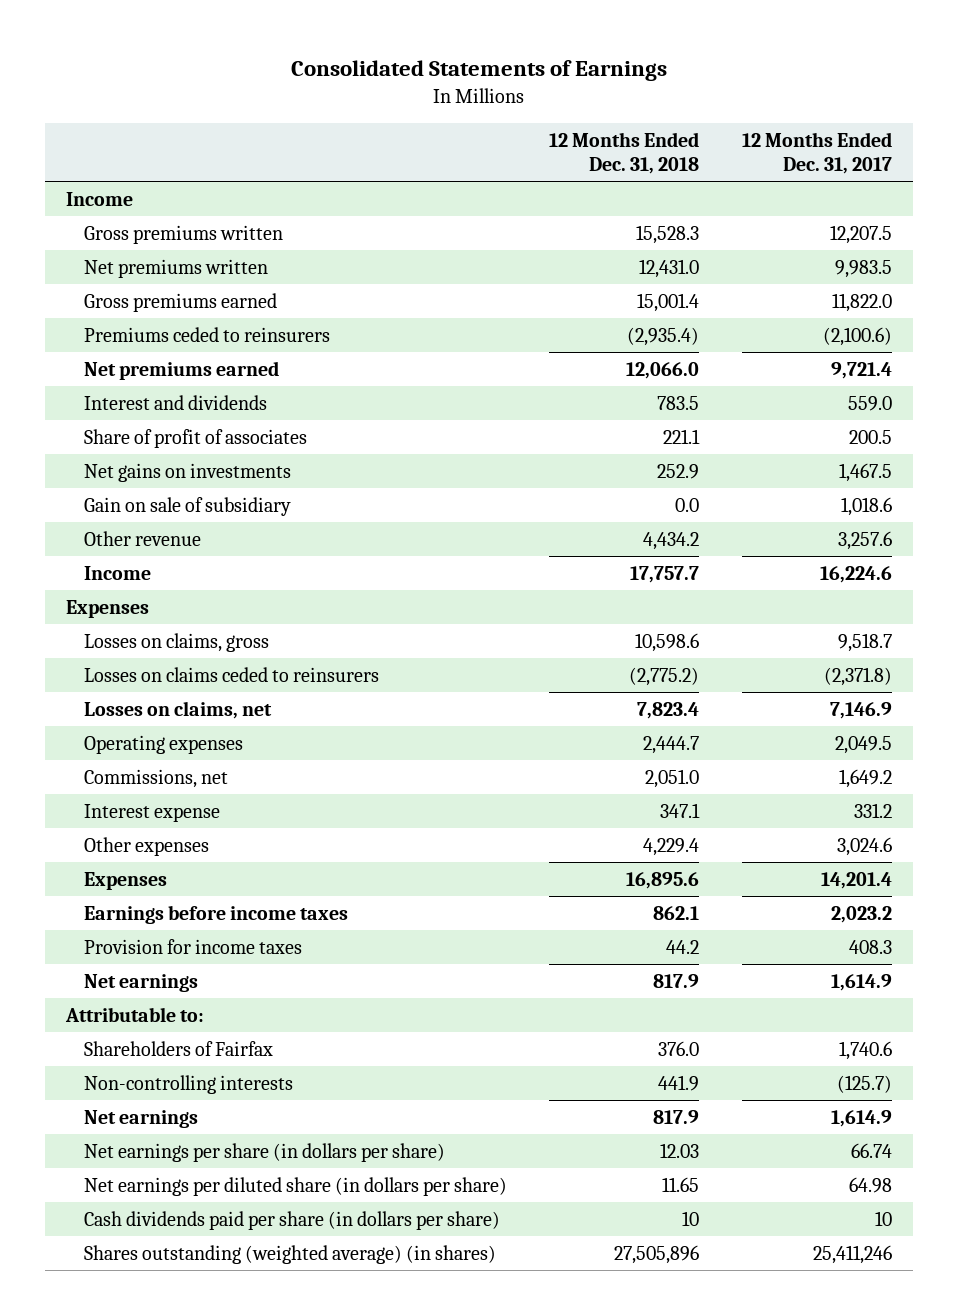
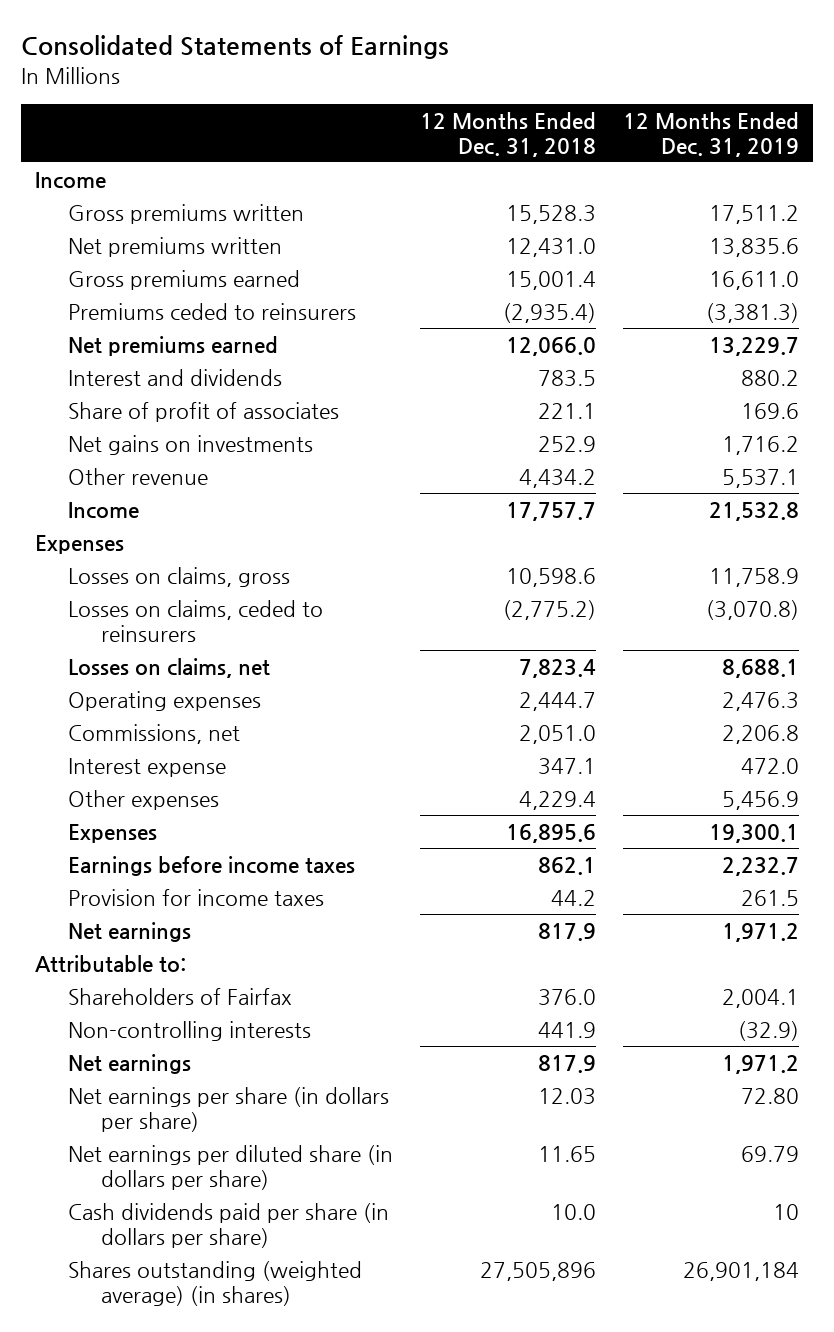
[741,131,892,175] 12 Months Ended Dec. 31, 2017 -> none
none -> [623,112,800,157] 12 Months Ended Dec. 31, 2019
[84,496,292,516] Gain on sale of subsidiary -> none
[84,666,380,682] Losses on claims ceded to reinsurers -> [68,599,324,642] Losses on claims, ceded to reinsurers
[682,1210,700,1226] 10 -> [551,1203,597,1220] 10.0

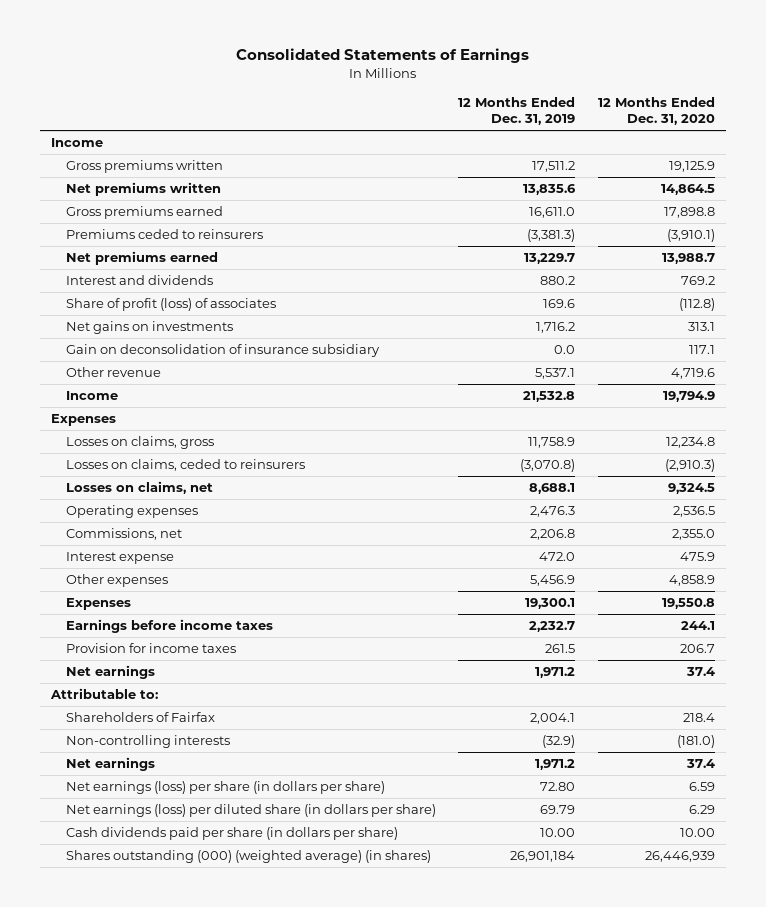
[420,112,597,157] 12 Months Ended Dec. 31, 2018 -> none
none -> [597,96,715,126] 12 Months Ended Dec. 31, 2020
[68,401,340,422] Share of profit of associates -> [66,297,277,311] Share of profit (loss) of associates
none -> [66,343,381,357] Gain on deconsolidation of insurance subsidiary
[68,1086,390,1132] Net earnings per share (in dollars per share) -> [66,780,386,794] Net earnings (loss) per share (in dollars per share)
[68,1144,394,1190] Net earnings per diluted share (in dollars per share) -> [66,803,437,817] Net earnings (loss) per diluted share (in dollars per share)
[773,1203,800,1220] 10 -> [540,827,576,837] 10.00
[68,1260,363,1306] Shares outstanding (weighted average) (in shares) -> [66,849,432,863] Shares outstanding (000) (weighted average) (in shares)

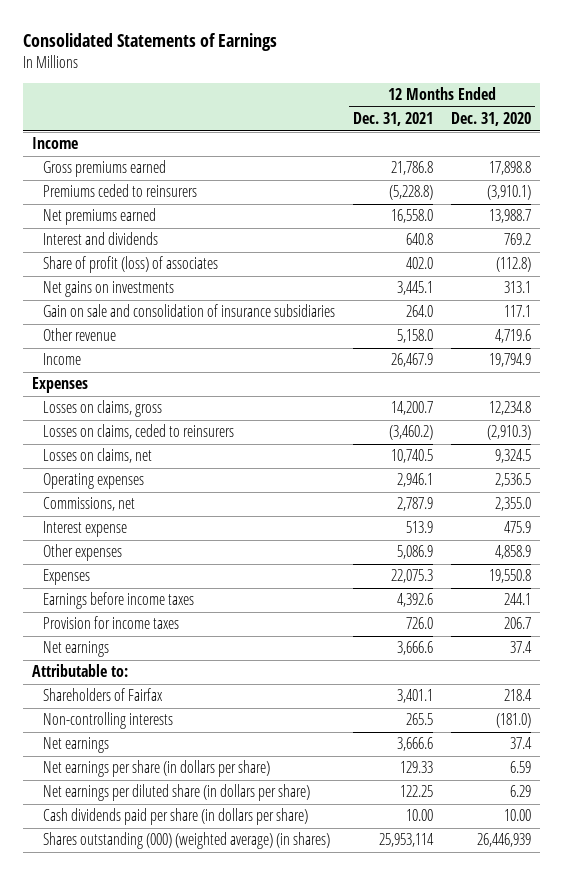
[458,96,576,126] 12 Months Ended Dec. 31, 2019 -> none
none -> [353,112,434,127] Dec. 31, 2021
[66,159,224,173] Gross premiums written -> none
[66,181,222,196] Net premiums written -> none
[66,343,381,357] Gain on deconsolidation of insurance subsidiary -> [43,304,336,318] Gain on sale and consolidation of insurance subsidiaries
[66,780,386,794] Net earnings (loss) per share (in dollars per share) -> [43,760,271,778] Net earnings per share (in dollars per share)
[66,803,437,817] Net earnings (loss) per diluted share (in dollars per share) -> [43,784,311,802] Net earnings per diluted share (in dollars per share)

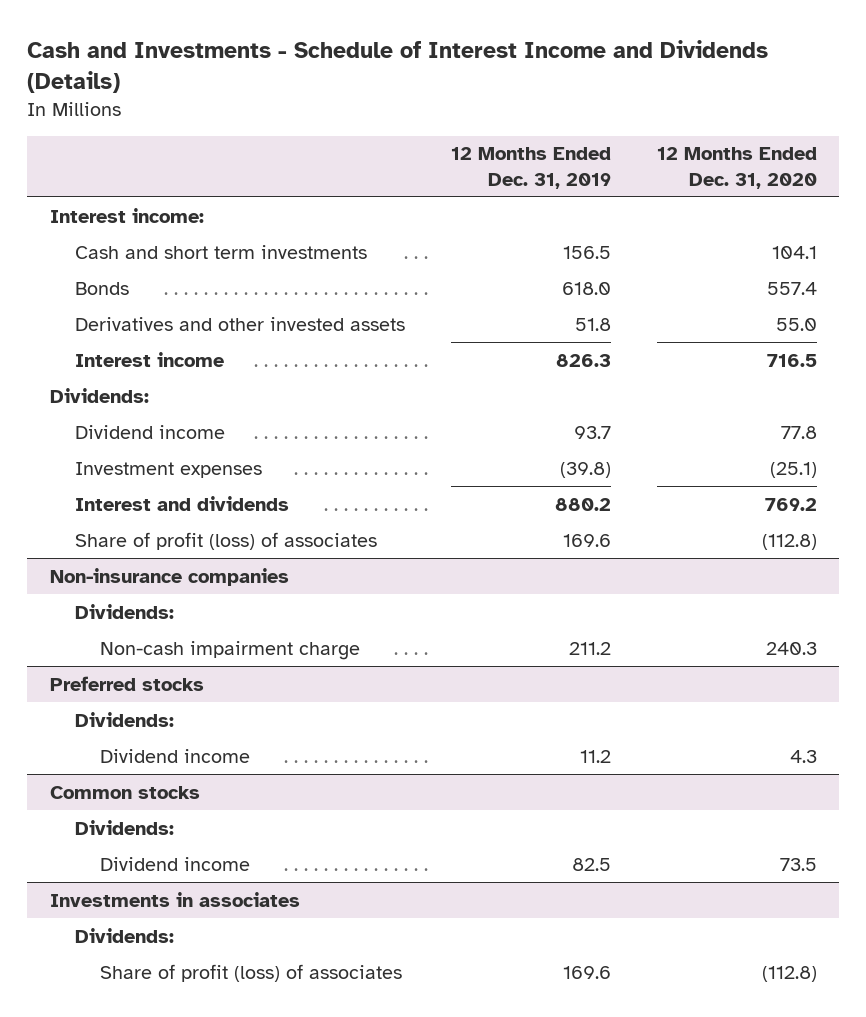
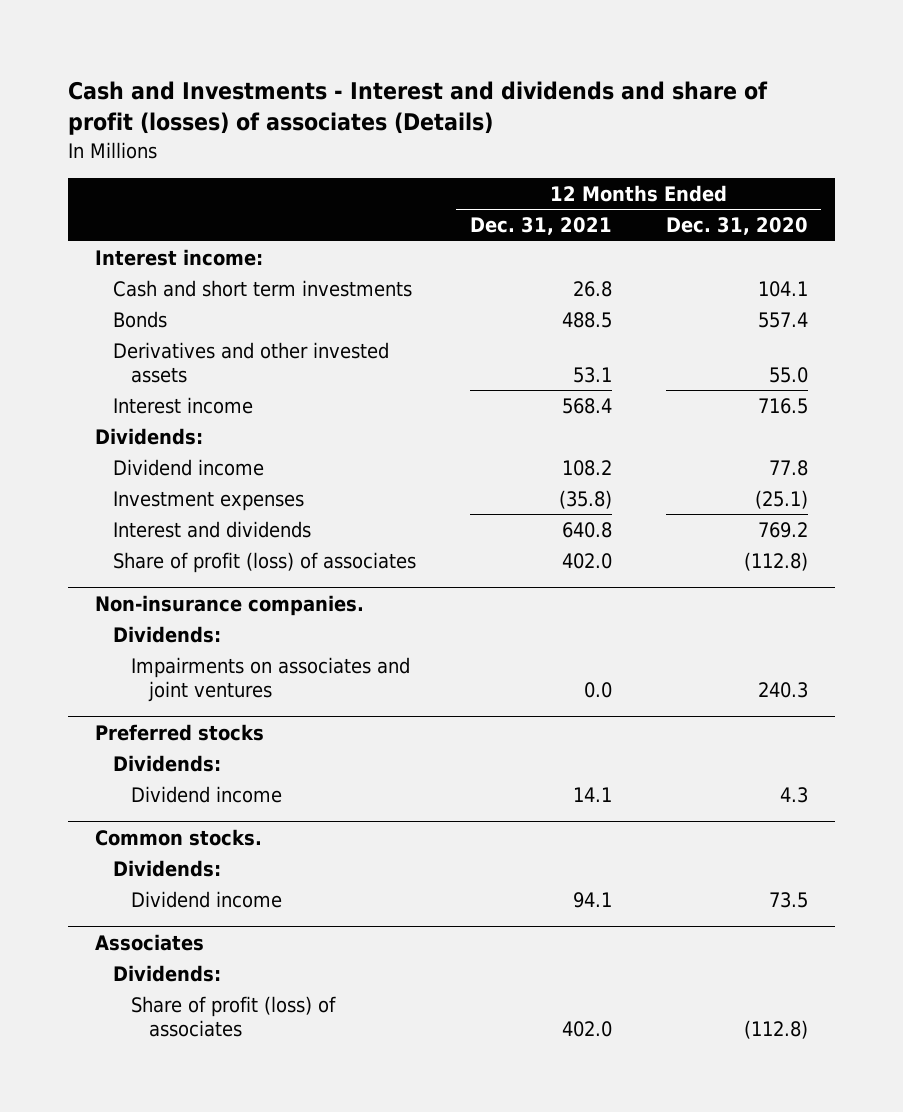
[26,39,768,93] Cash and Investments - Schedule of Interest Income and Dividends (Details) -> [67,81,768,136] Cash and Investments - Interest and dividends and share of profit (losses) of associates (Details)
[450,147,611,189] 12 Months Ended Dec. 31, 2019 -> none
none -> [469,217,612,236] Dec. 31, 2021
[49,567,289,586] Non-insurance companies -> [94,594,364,616] Non-insurance companies.
[100,640,361,660] Non-cash impairment charge -> [130,657,410,702] Impairments on associates and joint ventures
[49,785,200,799] Common stocks -> [94,828,262,846] Common stocks.
[49,891,300,907] Investments in associates -> none
none -> [94,933,204,951] Associates

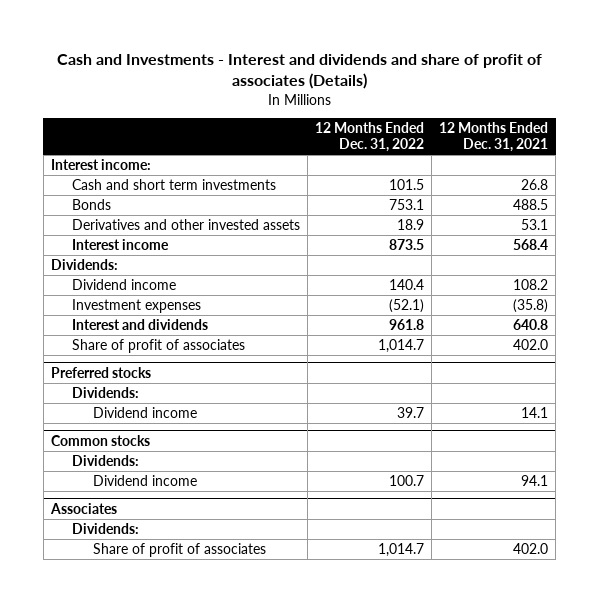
[67,81,768,136] Cash and Investments - Interest and dividends and share of profit (losses) of associates (Details) -> [56,53,542,89] Cash and Investments - Interest and dividends and share of profit of associates (Details)
[665,217,808,236] Dec. 31, 2020 -> none
none -> [315,122,425,153] 12 Months Ended Dec. 31, 2022
[94,594,364,616] Non-insurance companies. -> none
[112,626,221,644] Dividends: -> none
[130,657,410,702] Impairments on associates and joint ventures -> none
[112,552,416,574] Share of profit (loss) of associates -> [71,338,245,353] Share of profit of associates
[94,828,262,846] Common stocks. -> [50,434,150,446] Common stocks
[130,996,336,1037] Share of profit (loss) of associates -> [92,542,266,557] Share of profit of associates

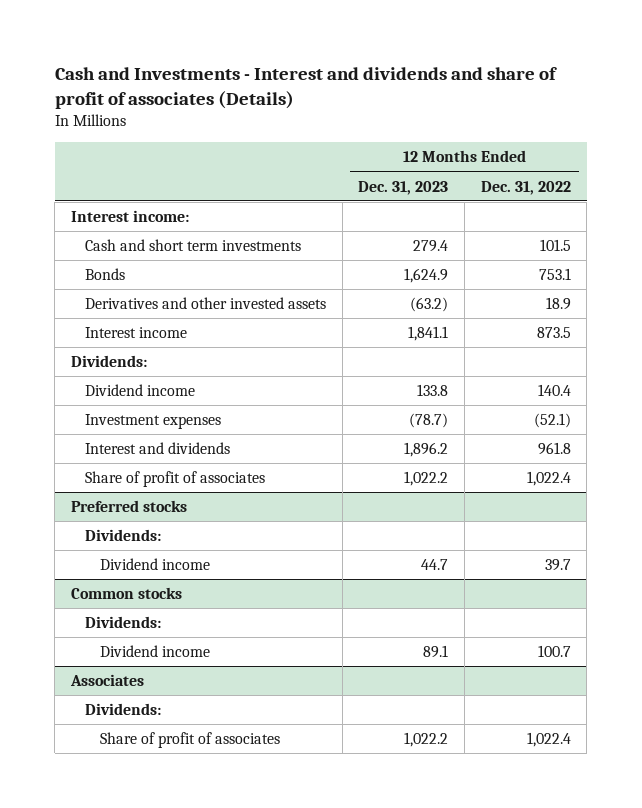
[439,122,549,153] 12 Months Ended Dec. 31, 2021 -> none
none -> [358,180,449,195] Dec. 31, 2023
[378,338,425,353] 1,014.7 -> [526,471,571,487] 1,022.4
[378,542,425,557] 1,014.7 -> [526,732,571,748] 1,022.4

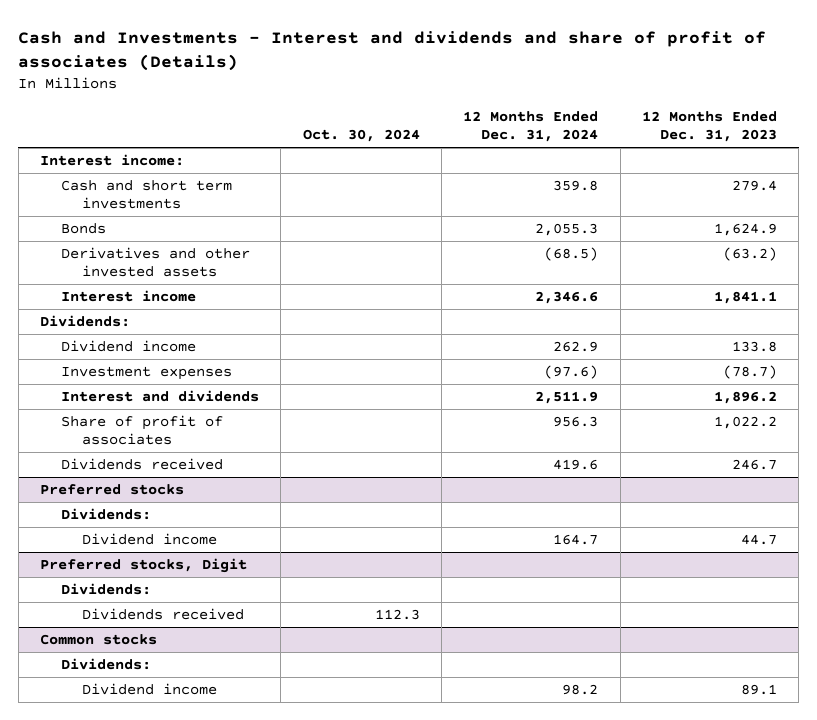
[480,180,571,195] Dec. 31, 2022 -> none
none -> [302,129,420,143] Oct. 30, 2024
none -> [463,110,599,143] 12 Months Ended Dec. 31, 2024
none -> [60,458,223,471] Dividends received
none -> [40,558,248,574] Preferred stocks, Digit
none -> [60,583,151,596] Dividends:
none -> [81,608,244,621] Dividends received
[69,674,144,687] Associates -> none
[85,703,162,716] Dividends: -> none
[99,732,280,749] Share of profit of associates -> none

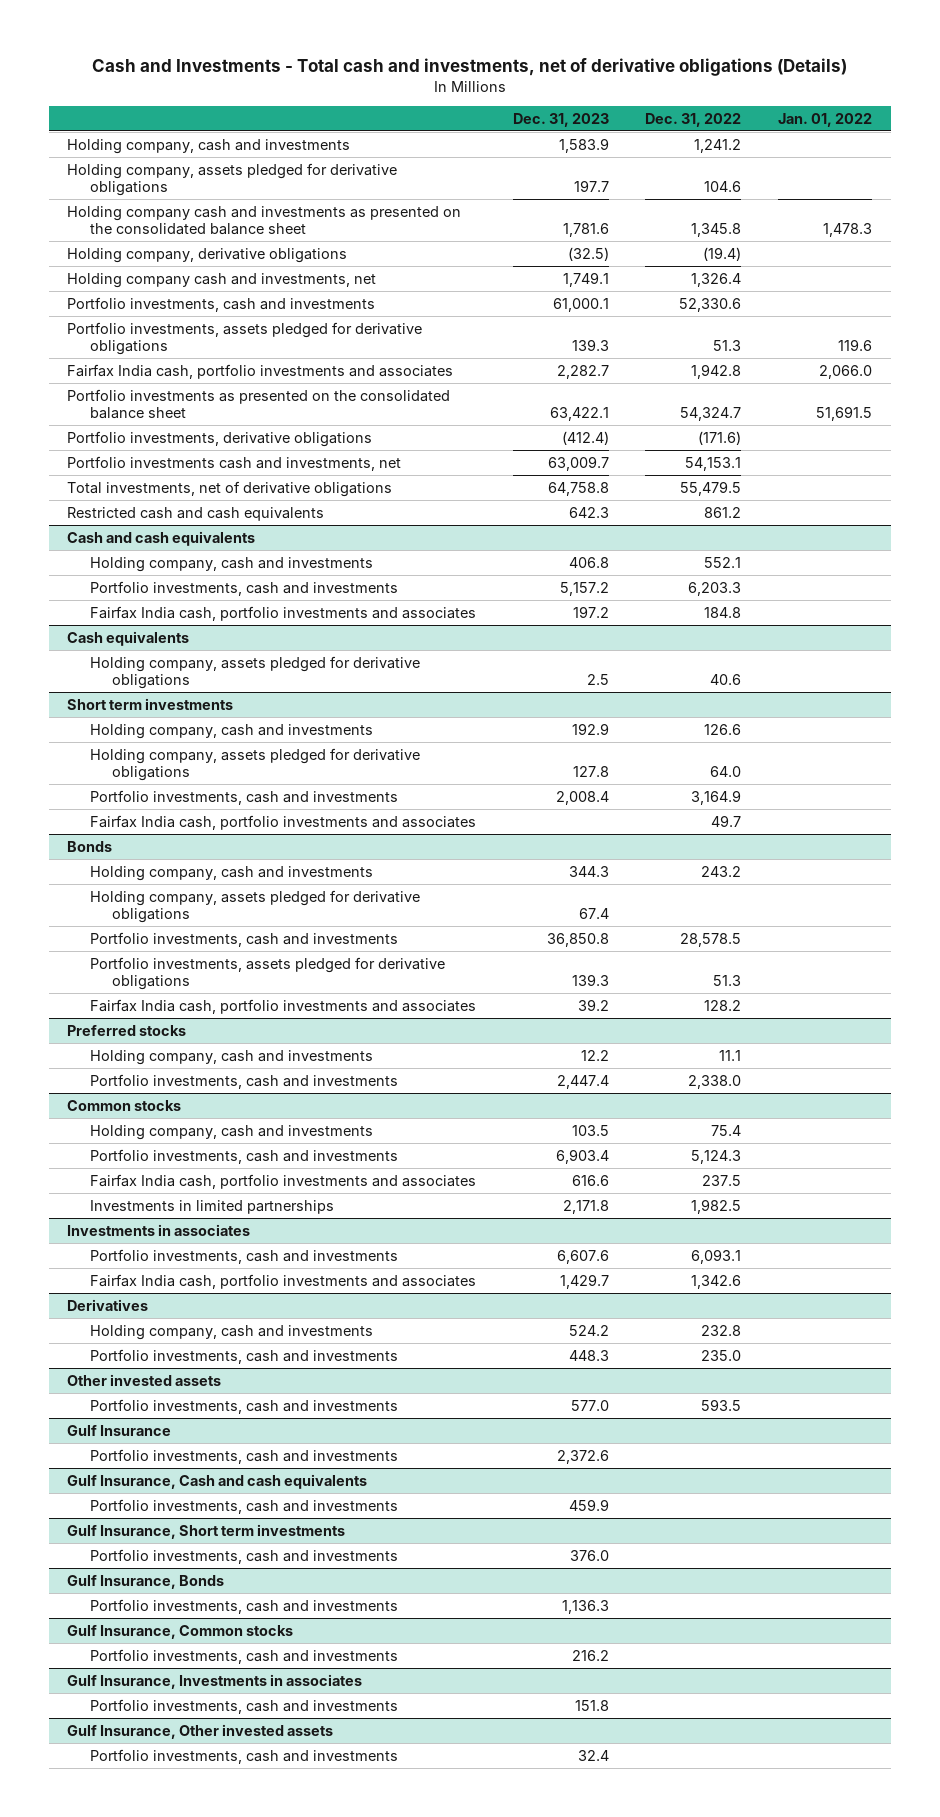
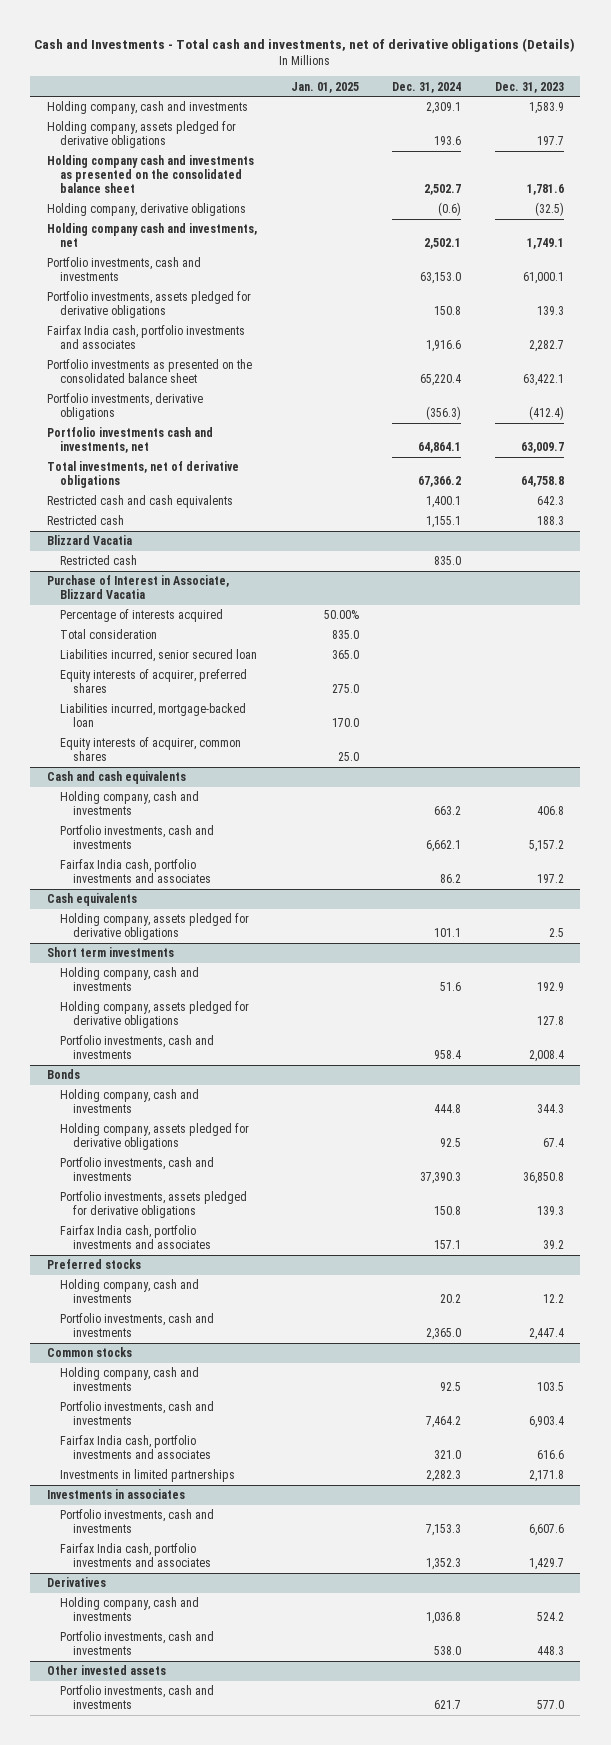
[645,112,742,127] Dec. 31, 2022 -> none
[778,112,873,127] Jan. 01, 2022 -> none
none -> [290,81,359,93] Jan. 01, 2025
none -> [392,81,462,93] Dec. 31, 2024
none -> [47,515,125,526] Restricted cash
none -> [47,535,133,546] Blizzard Vacatia
none -> [60,555,138,566] Restricted cash
none -> [47,575,230,600] Purchase of Interest in Associate, Blizzard Vacatia
none -> [60,609,224,623] Percentage of interests acquired
none -> [60,629,158,640] Total consideration
none -> [60,649,258,663] Liabilities incurred, senior secured loan
none -> [60,669,248,694] Equity interests of acquirer, preferred shares
none -> [60,703,247,728] Liabilities incurred, mortgage-backed loan
none -> [60,737,242,762] Equity interests of acquirer, common shares
[89,814,476,830] Fairfax India cash, portfolio investments and associates -> none
[67,1424,172,1436] Gulf Insurance -> none
[89,1448,398,1464] Portfolio investments, cash and investments -> none
[67,1473,368,1489] Gulf Insurance, Cash and cash equivalents -> none
[89,1498,398,1514] Portfolio investments, cash and investments -> none
[67,1523,346,1539] Gulf Insurance, Short term investments -> none
[89,1548,398,1564] Portfolio investments, cash and investments -> none
[67,1574,225,1589] Gulf Insurance, Bonds -> none
[89,1598,398,1614] Portfolio investments, cash and investments -> none
[67,1624,294,1639] Gulf Insurance, Common stocks -> none
[89,1648,398,1664] Portfolio investments, cash and investments -> none
[67,1673,363,1689] Gulf Insurance, Investments in associates -> none
[89,1698,398,1714] Portfolio investments, cash and investments -> none
[67,1723,334,1739] Gulf Insurance, Other invested assets -> none
[89,1748,398,1764] Portfolio investments, cash and investments -> none

